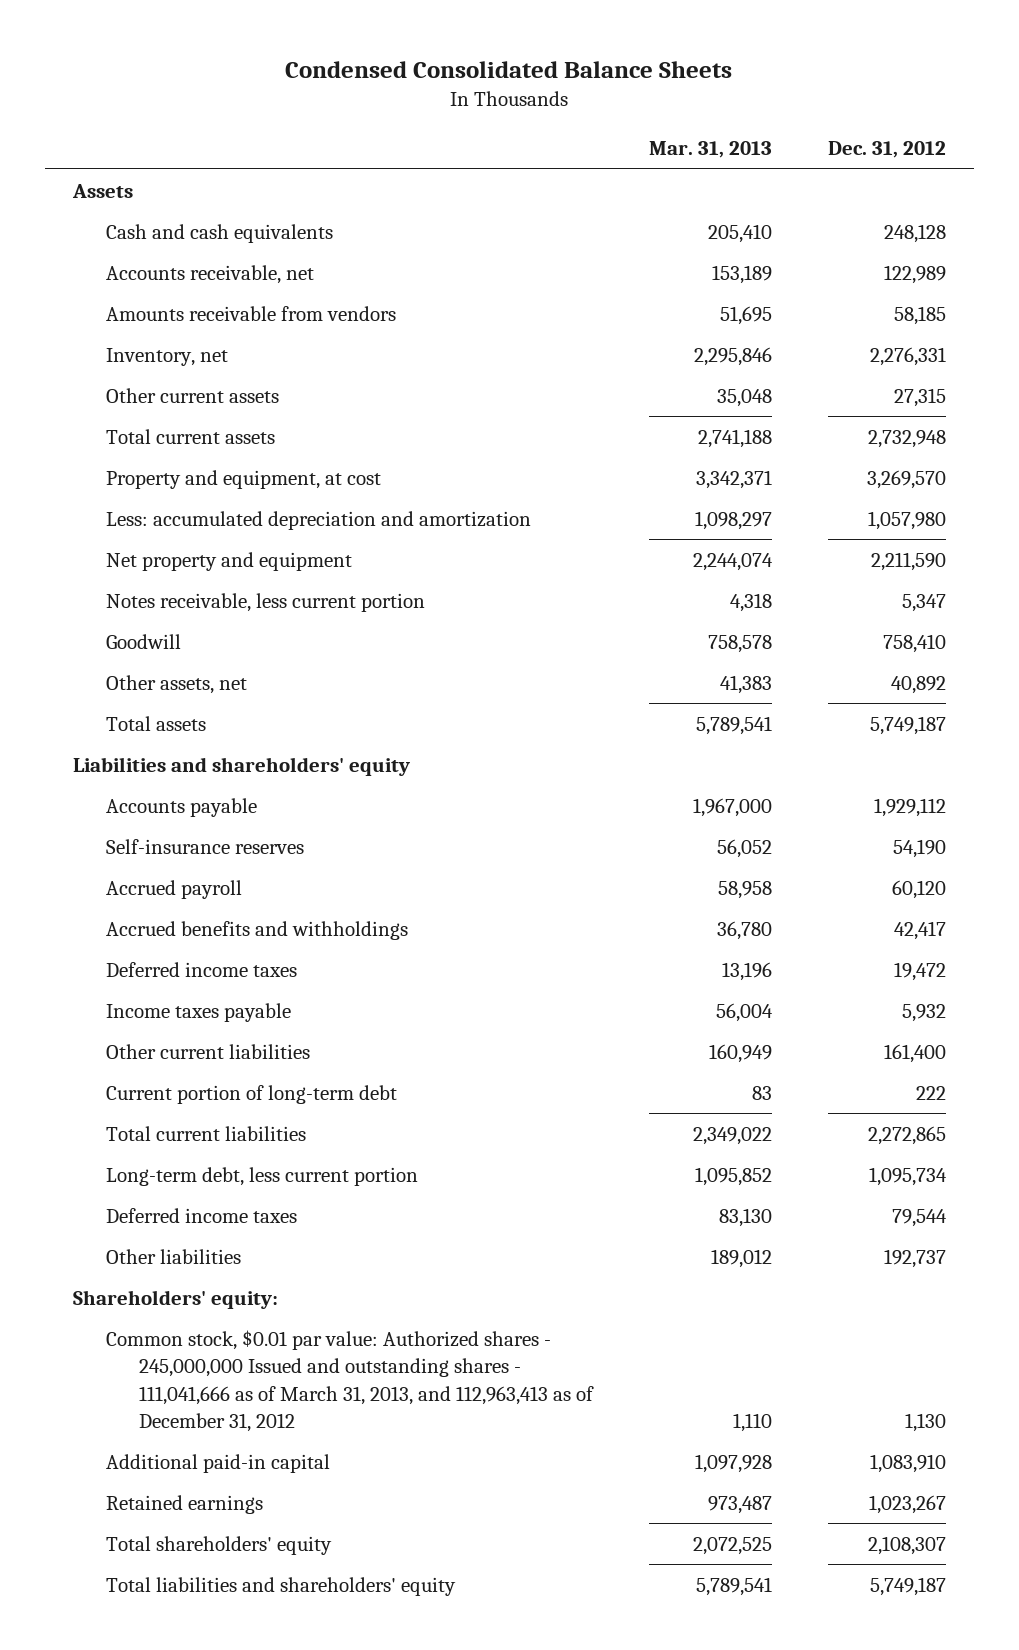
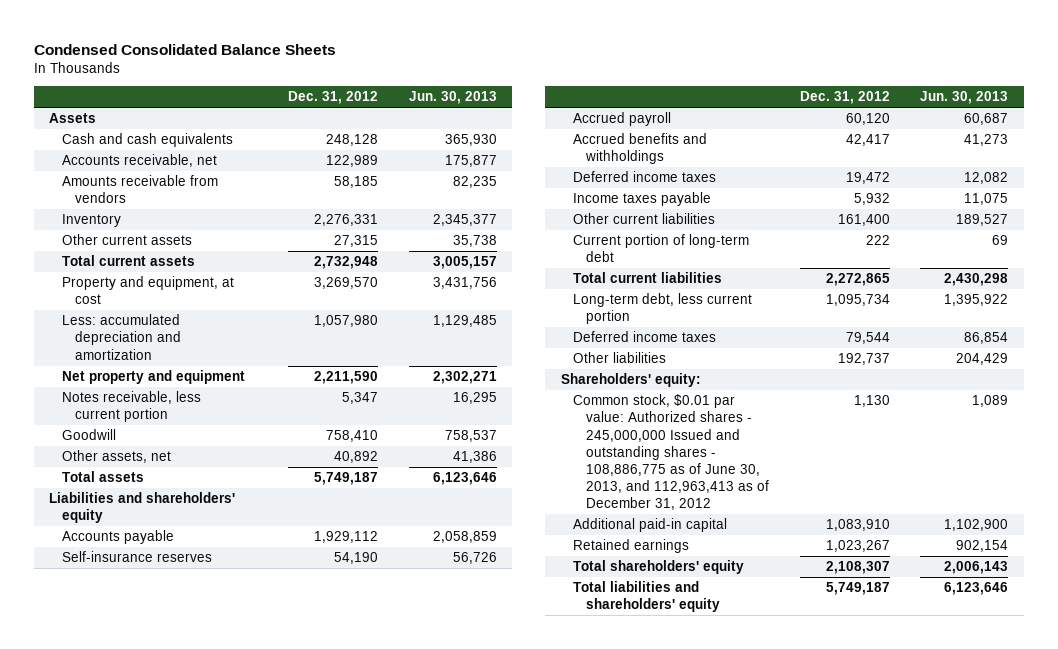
[649,141,773,159] Mar. 31, 2013 -> none
none -> [408,91,497,105] Jun. 30, 2013
[105,347,228,366] Inventory, net -> [61,214,121,228] Inventory
[105,1329,595,1432] Common stock, $0.01 par value: Authorized shares - 245,000,000 Issued and outstanding shares - 111,041,666 as of March 31, 2013, and 112,963,413 as of December 31, 2012 -> [573,394,770,511] Common stock, $0.01 par value: Authorized shares - 245,000,000 Issued and outstanding shares - 108,886,775 as of June 30, 2013, and 112,963,413 as of December 31, 2012

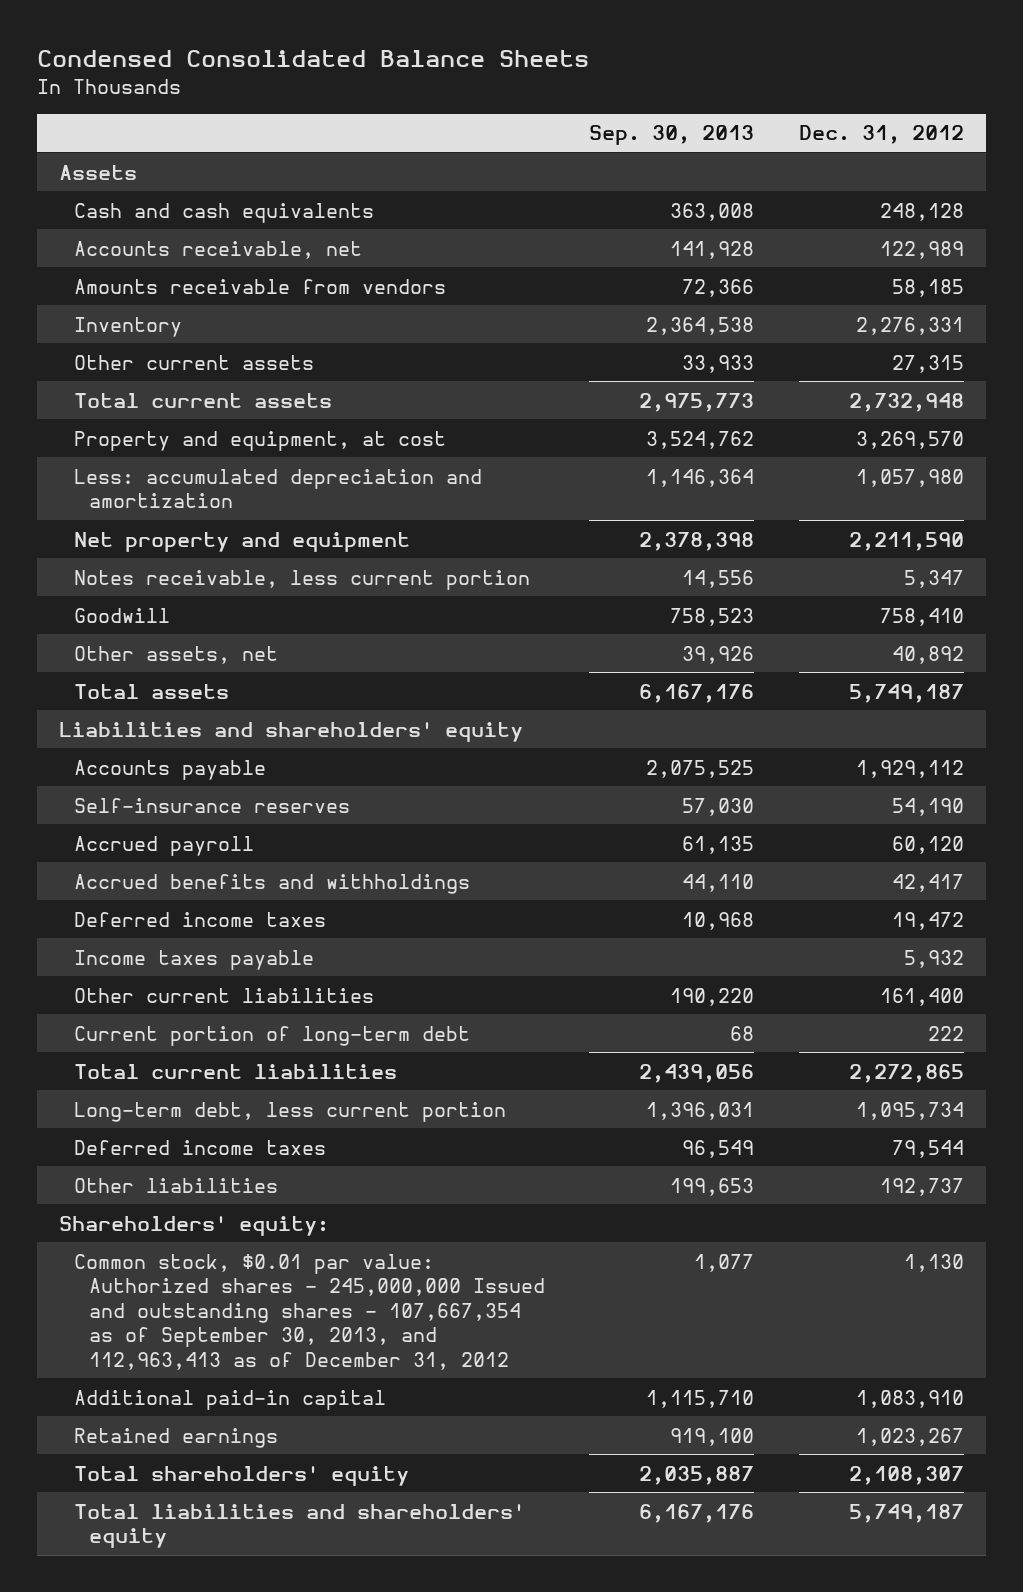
[408,91,497,105] Jun. 30, 2013 -> none
none -> [589,125,755,146] Sep. 30, 2013
[573,394,770,511] Common stock, $0.01 par value: Authorized shares - 245,000,000 Issued and outstanding shares - 108,886,775 as of June 30, 2013, and 112,963,413 as of December 31, 2012 -> [73,1253,545,1370] Common stock, $0.01 par value: Authorized shares - 245,000,000 Issued and outstanding shares - 107,667,354 as of September 30, 2013, and 112,963,413 as of December 31, 2012

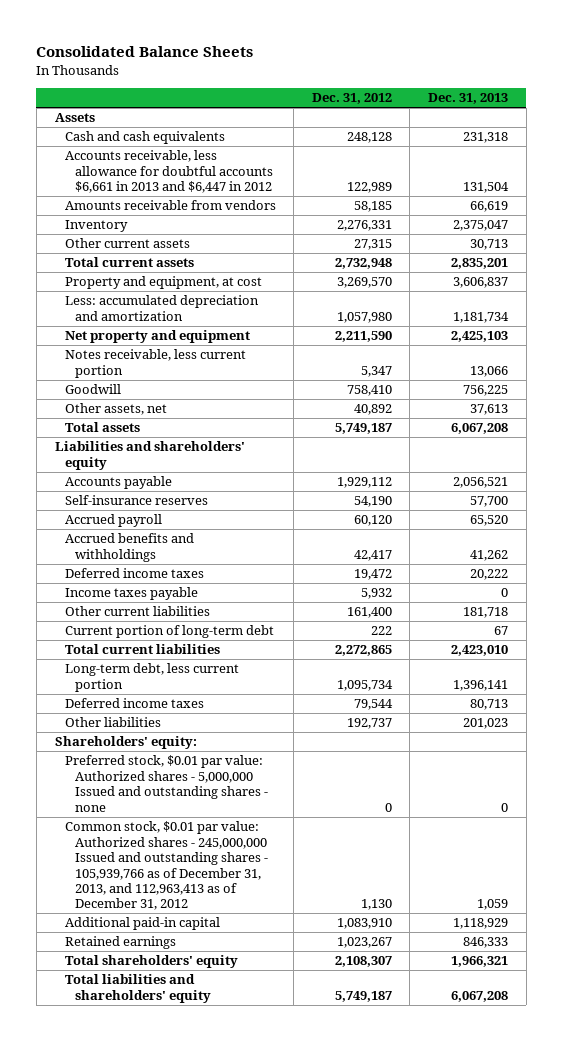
[36,50,589,68] Condensed Consolidated Balance Sheets -> [36,45,254,57] Consolidated Balance Sheets
[589,125,755,146] Sep. 30, 2013 -> none
none -> [428,93,509,105] Dec. 31, 2013
[73,240,362,259] Accounts receivable, net -> [64,150,273,194] Accounts receivable, less allowance for doubtful accounts $6,661 in 2013 and $6,447 in 2012
none -> [64,755,268,812] Preferred stock, $0.01 par value: Authorized shares - 5,000,000 Issued and outstanding shares - none
[73,1253,545,1370] Common stock, $0.01 par value: Authorized shares - 245,000,000 Issued and outstanding shares - 107,667,354 as of September 30, 2013, and 112,963,413 as of December 31, 2012 -> [64,821,268,911] Common stock, $0.01 par value: Authorized shares - 245,000,000 Issued and outstanding shares - 105,939,766 as of December 31, 2013, and 112,963,413 as of December 31, 2012

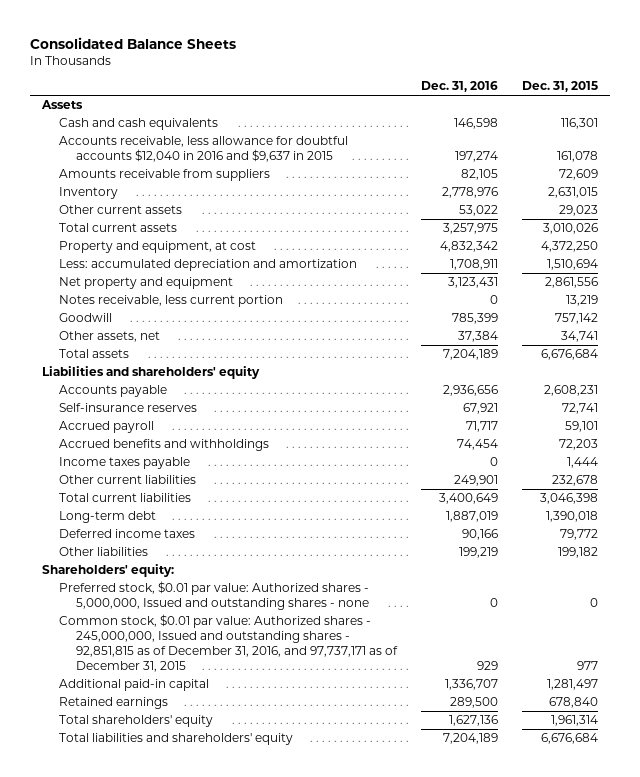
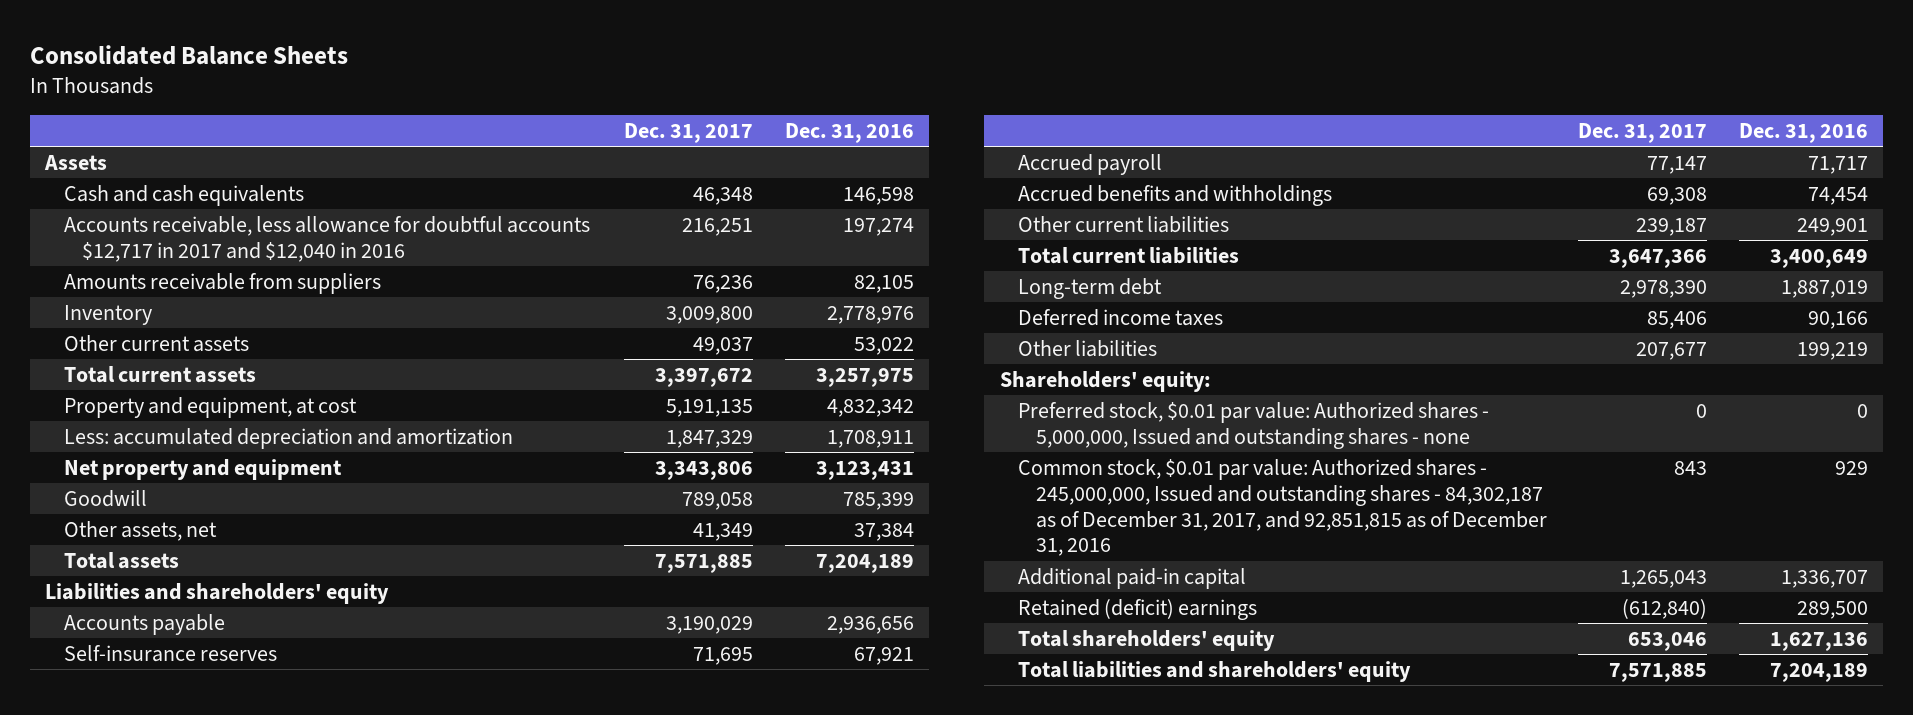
[521,81,598,93] Dec. 31, 2015 -> none
none -> [624,122,754,143] Dec. 31, 2017
[59,136,349,163] Accounts receivable, less allowance for doubtful accounts $12,040 in 2016 and $9,637 in 2015 -> [63,215,590,262] Accounts receivable, less allowance for doubtful accounts $12,717 in 2017 and $12,040 in 2016
[59,295,284,308] Notes receivable, less current portion -> none
[59,457,191,470] Income taxes payable -> none
[59,614,399,672] Common stock, $0.01 par value: Authorized shares - 245,000,000, Issued and outstanding shares - 92,851,815 as of December 31, 2016, and 97,737,171 as of December 31, 2015 -> [1017,458,1547,557] Common stock, $0.01 par value: Authorized shares - 245,000,000, Issued and outstanding shares - 84,302,187 as of December 31, 2017, and 92,851,815 as of December 31, 2016
[59,697,169,710] Retained earnings -> [1017,598,1257,620] Retained (deficit) earnings

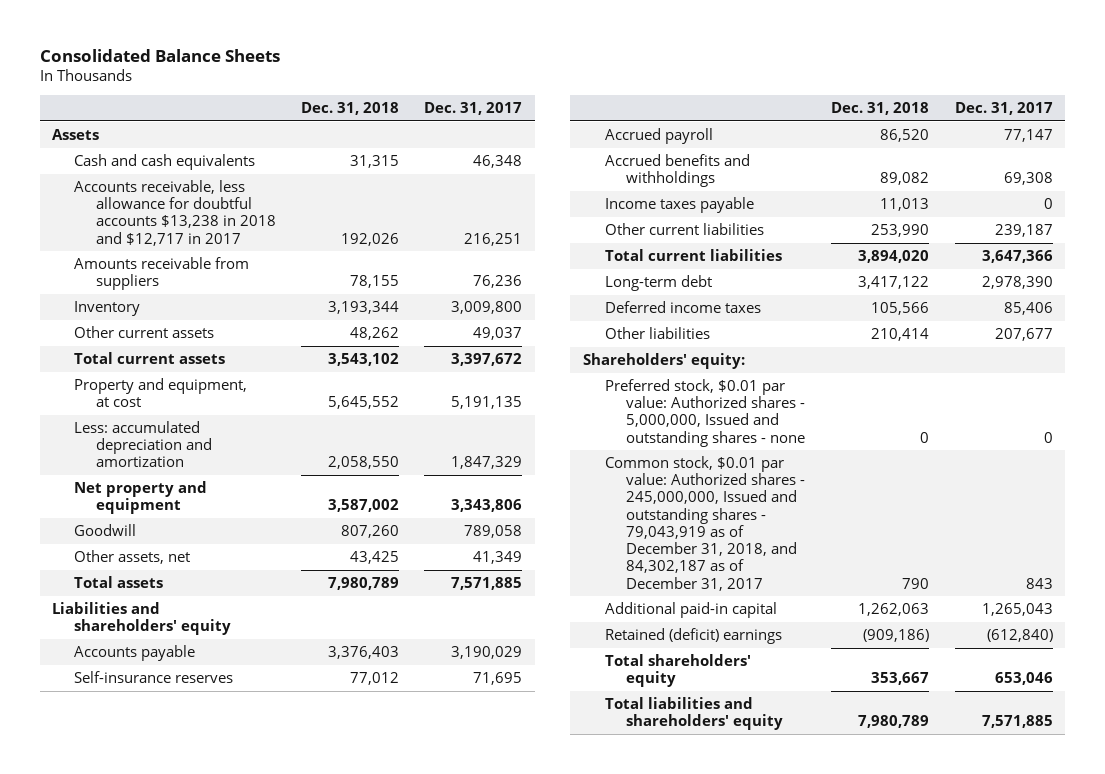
[784,122,914,143] Dec. 31, 2016 -> none
none -> [300,102,399,116] Dec. 31, 2018
[63,215,590,262] Accounts receivable, less allowance for doubtful accounts $12,717 in 2017 and $12,040 in 2016 -> [73,179,276,246] Accounts receivable, less allowance for doubtful accounts $13,238 in 2018 and $12,717 in 2017
none -> [604,196,754,213] Income taxes payable
[1017,458,1547,557] Common stock, $0.01 par value: Authorized shares - 245,000,000, Issued and outstanding shares - 84,302,187 as of December 31, 2017, and 92,851,815 as of December 31, 2016 -> [604,455,806,591] Common stock, $0.01 par value: Authorized shares - 245,000,000, Issued and outstanding shares - 79,043,919 as of December 31, 2018, and 84,302,187 as of December 31, 2017

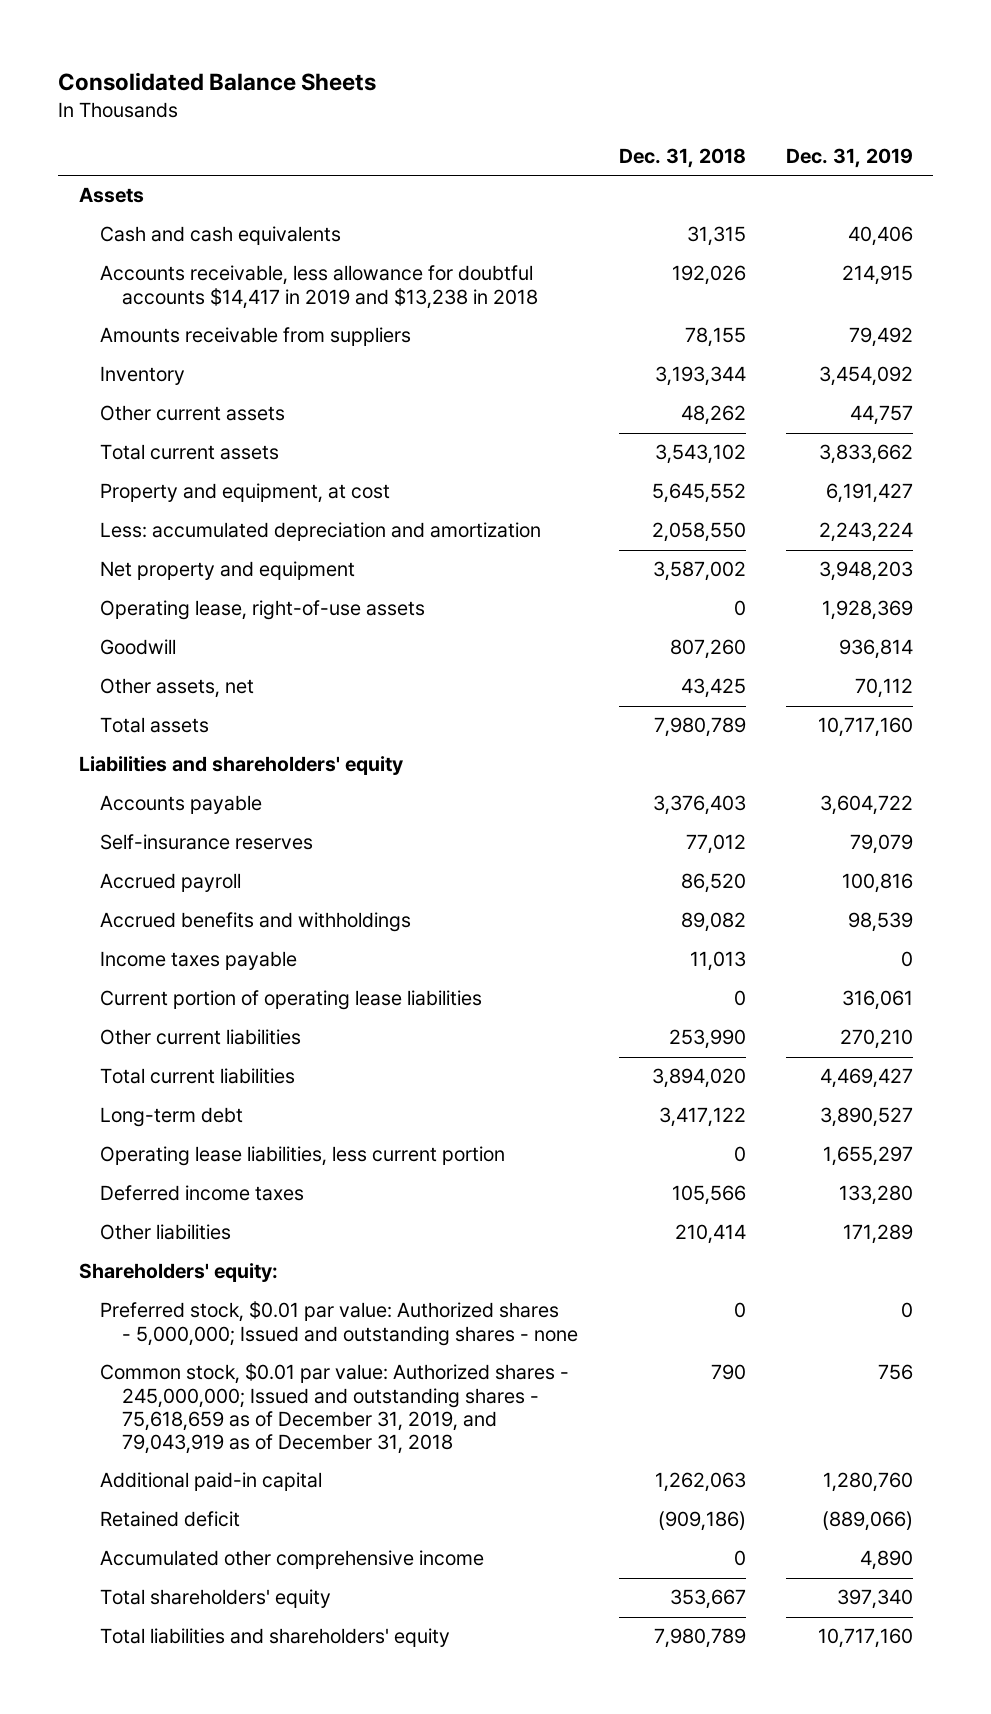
[423,102,522,116] Dec. 31, 2017 -> none
none -> [785,148,913,169] Dec. 31, 2019
[73,179,276,246] Accounts receivable, less allowance for doubtful accounts $13,238 in 2018 and $12,717 in 2017 -> [100,265,539,309] Accounts receivable, less allowance for doubtful accounts $14,417 in 2019 and $13,238 in 2018
none -> [100,600,426,621] Operating lease, right-of-use assets
none -> [100,990,483,1011] Current portion of operating lease liabilities
none -> [100,1146,506,1167] Operating lease liabilities, less current portion
[604,378,806,447] Preferred stock, $0.01 par value: Authorized shares - 5,000,000, Issued and outstanding shares - none -> [100,1301,579,1346] Preferred stock, $0.01 par value: Authorized shares - 5,000,000; Issued and outstanding shares - none
[604,455,806,591] Common stock, $0.01 par value: Authorized shares - 245,000,000, Issued and outstanding shares - 79,043,919 as of December 31, 2018, and 84,302,187 as of December 31, 2017 -> [100,1363,570,1454] Common stock, $0.01 par value: Authorized shares - 245,000,000; Issued and outstanding shares - 75,618,659 as of December 31, 2019, and 79,043,919 as of December 31, 2018
[604,627,782,644] Retained (deficit) earnings -> [100,1511,241,1528] Retained deficit
none -> [100,1550,485,1570] Accumulated other comprehensive income

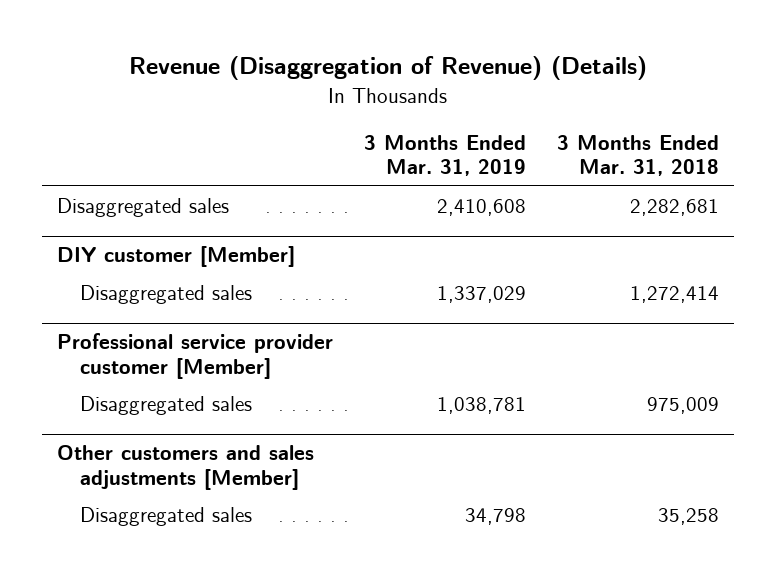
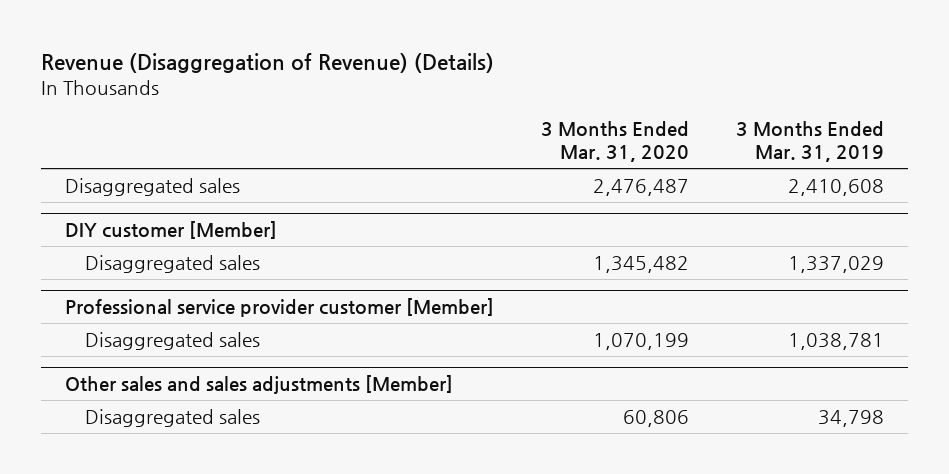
[556,134,719,177] 3 Months Ended Mar. 31, 2018 -> none
none -> [540,121,689,162] 3 Months Ended Mar. 31, 2020
[57,445,315,490] Other customers and sales adjustments [Member] -> [64,375,453,395] Other sales and sales adjustments [Member]

